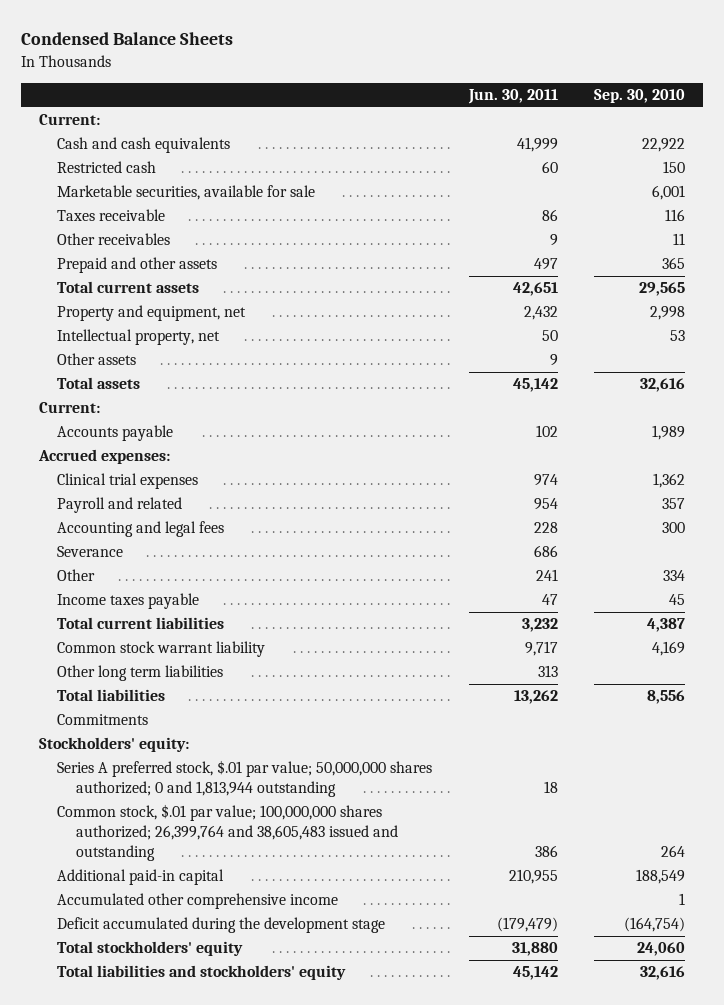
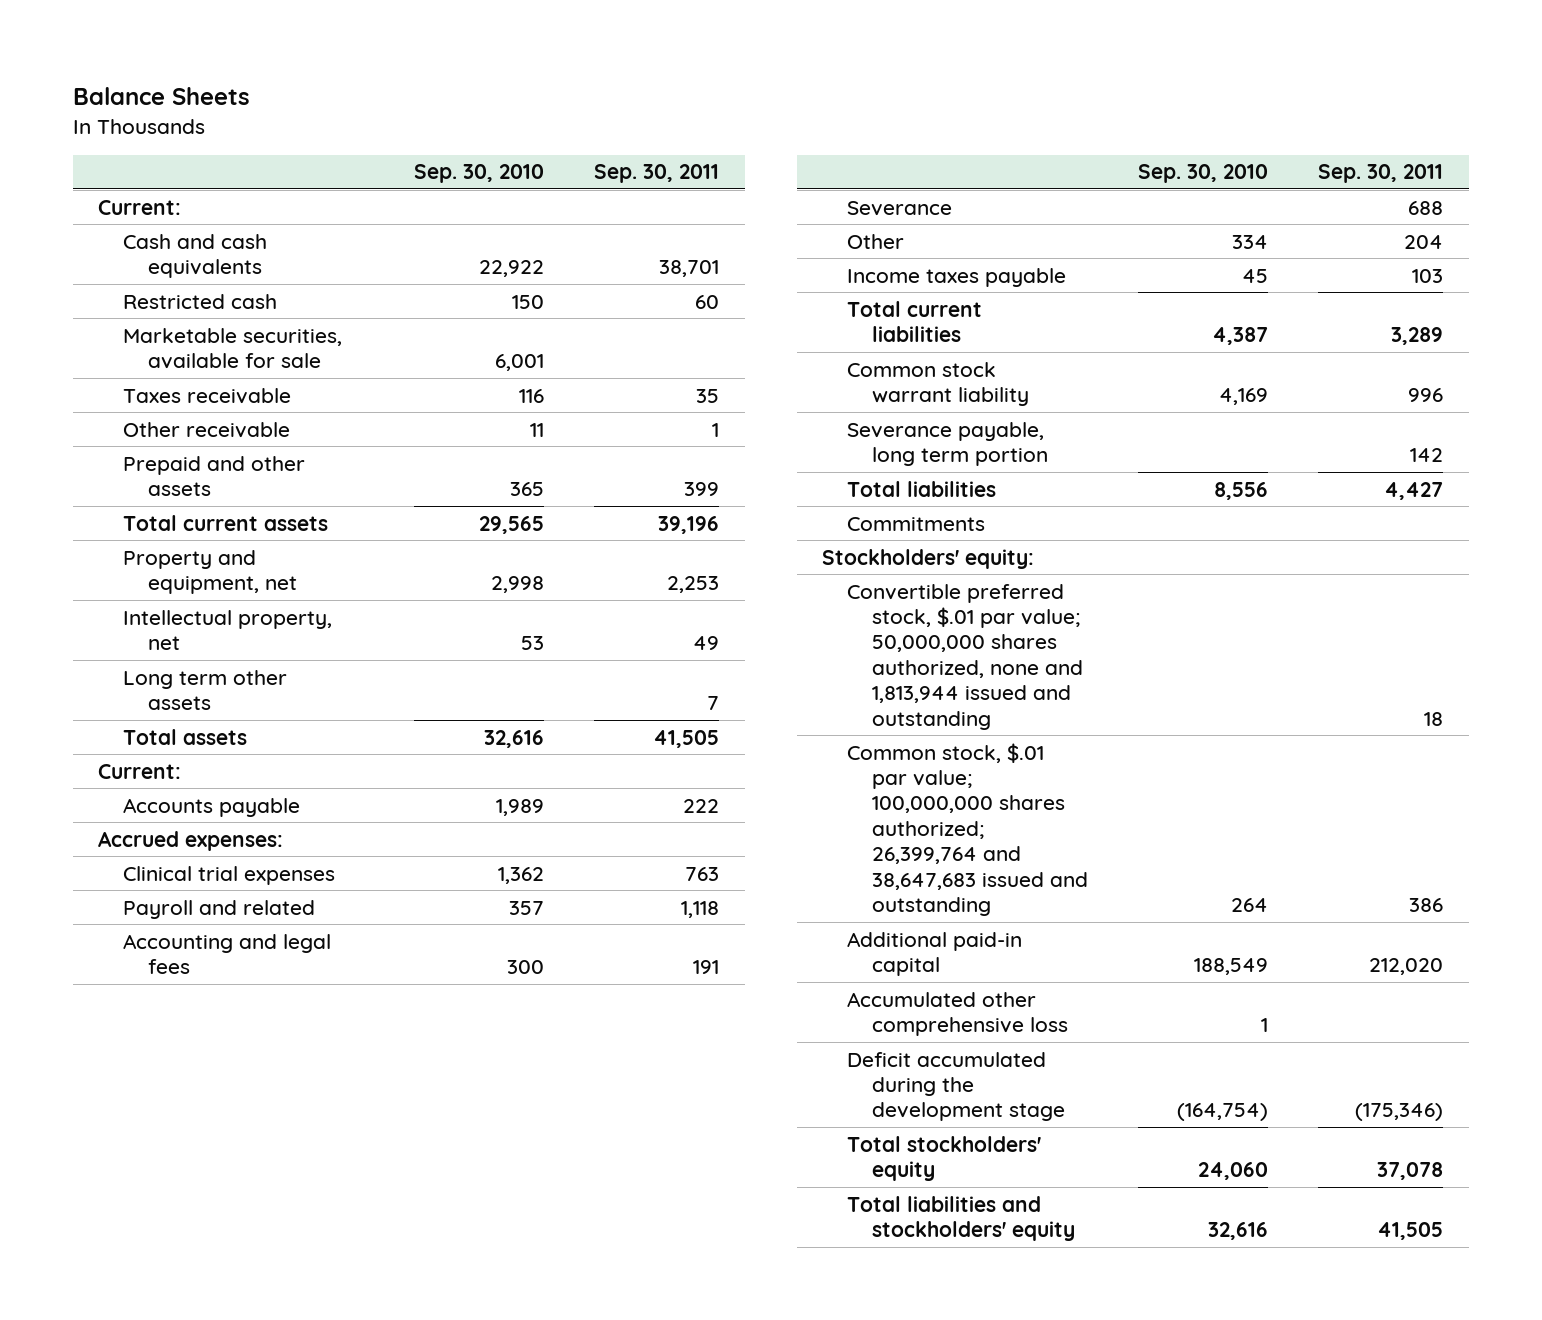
[20,32,233,46] Condensed Balance Sheets -> [72,87,250,106] Balance Sheets
[467,88,558,104] Jun. 30, 2011 -> none
none -> [594,164,720,184] Sep. 30, 2011
[57,233,171,246] Other receivables -> none
none -> [122,421,290,438] Other receivable
[57,353,137,366] Other assets -> [122,669,287,711] Long term other assets
[57,665,224,682] Other long term liabilities -> none
none -> [846,421,1048,467] Severance payable, long term portion
[57,760,433,798] Series A preferred stock, $.01 par value; 50,000,000 shares authorized; 0 and 1,813,944 outstanding -> [846,583,1083,730] Convertible preferred stock, $.01 par value; 50,000,000 shares authorized, none and 1,813,944 issued and outstanding
[57,804,398,862] Common stock, $.01 par value; 100,000,000 shares authorized; 26,399,764 and 38,605,483 issued and outstanding -> [846,742,1088,917] Common stock, $.01 par value; 100,000,000 shares authorized; 26,399,764 and 38,647,683 issued and outstanding
[57,893,339,910] Accumulated other comprehensive income -> [846,991,1068,1037] Accumulated other comprehensive loss

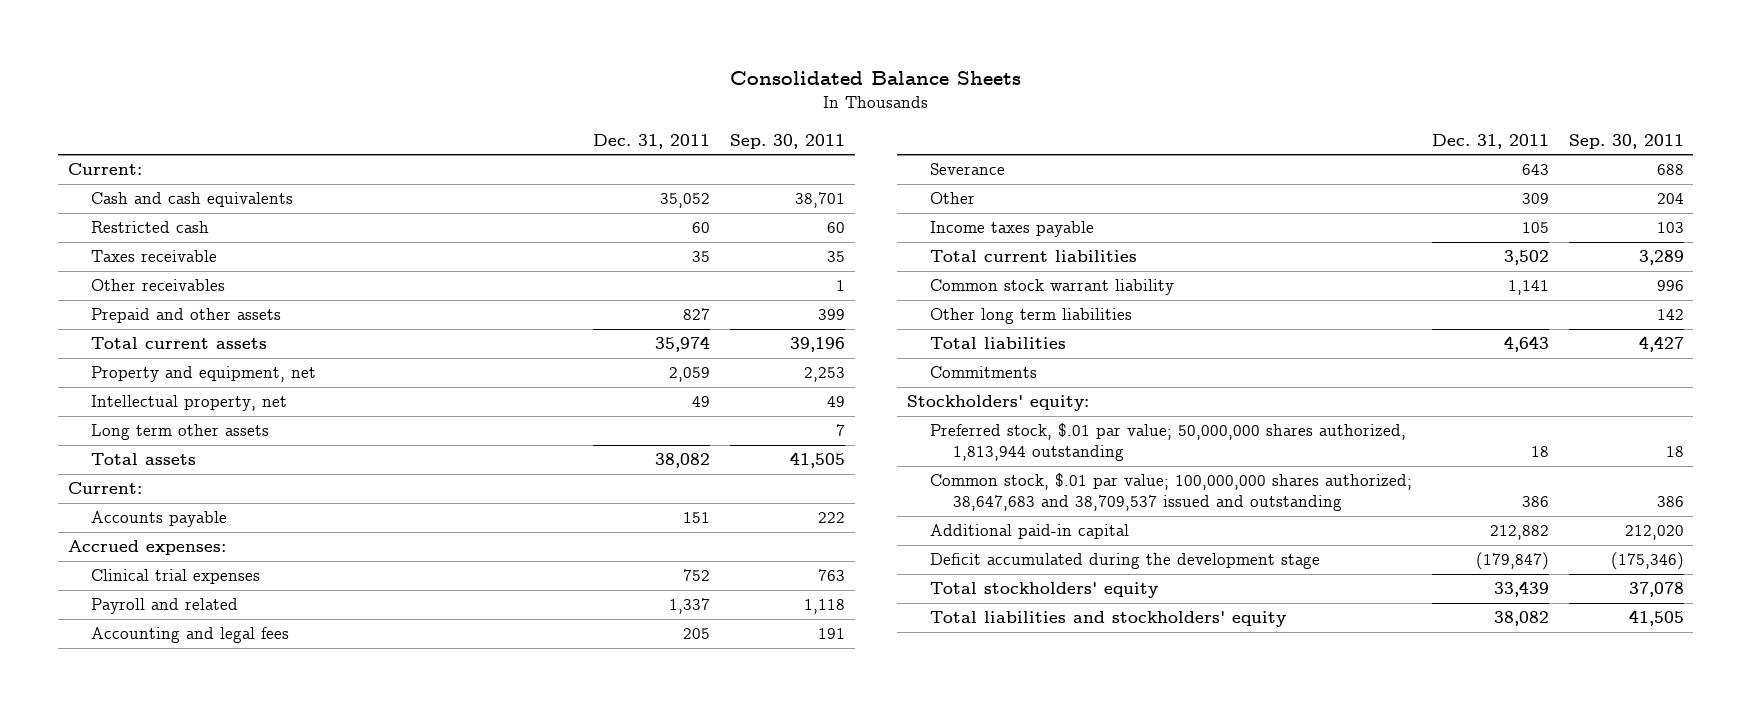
[72,87,250,106] Balance Sheets -> [729,71,1021,86] Consolidated Balance Sheets
[414,164,545,184] Sep. 30, 2010 -> none
none -> [592,133,710,149] Dec. 31, 2011
[122,327,342,370] Marketable securities, available for sale -> none
[122,421,290,438] Other receivable -> [91,279,226,292] Other receivables
[846,421,1048,467] Severance payable, long term portion -> [930,308,1133,325] Other long term liabilities
[846,583,1083,730] Convertible preferred stock, $.01 par value; 50,000,000 shares authorized, none and 1,813,944 issued and outstanding -> [930,423,1407,462] Preferred stock, $.01 par value; 50,000,000 shares authorized, 1,813,944 outstanding
[846,742,1088,917] Common stock, $.01 par value; 100,000,000 shares authorized; 26,399,764 and 38,647,683 issued and outstanding -> [930,473,1413,512] Common stock, $.01 par value; 100,000,000 shares authorized; 38,647,683 and 38,709,537 issued and outstanding
[846,991,1068,1037] Accumulated other comprehensive loss -> none

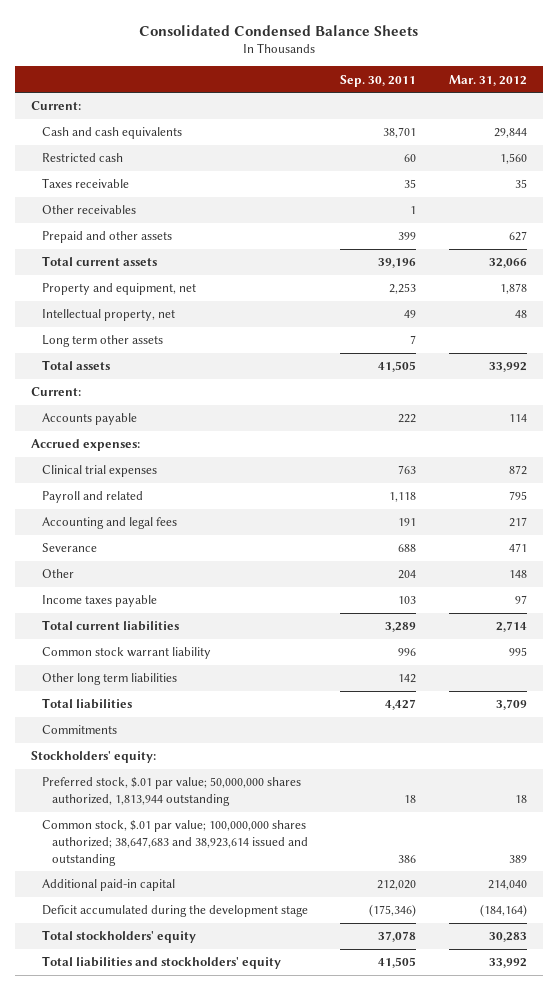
[729,71,1021,86] Consolidated Balance Sheets -> [139,24,419,36] Consolidated Condensed Balance Sheets
[592,133,710,149] Dec. 31, 2011 -> none
none -> [448,74,527,86] Mar. 31, 2012
[930,473,1413,512] Common stock, $.01 par value; 100,000,000 shares authorized; 38,647,683 and 38,709,537 issued and outstanding -> [41,820,309,866] Common stock, $.01 par value; 100,000,000 shares authorized; 38,647,683 and 38,923,614 issued and outstanding

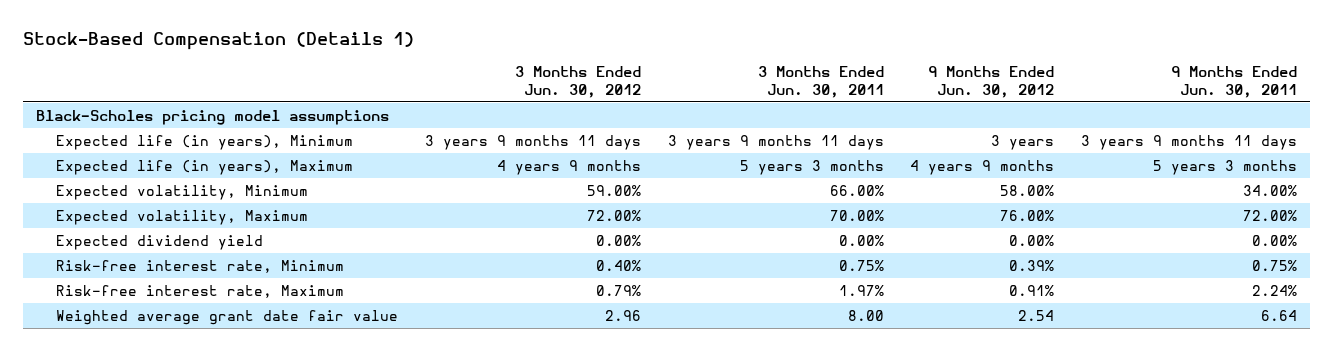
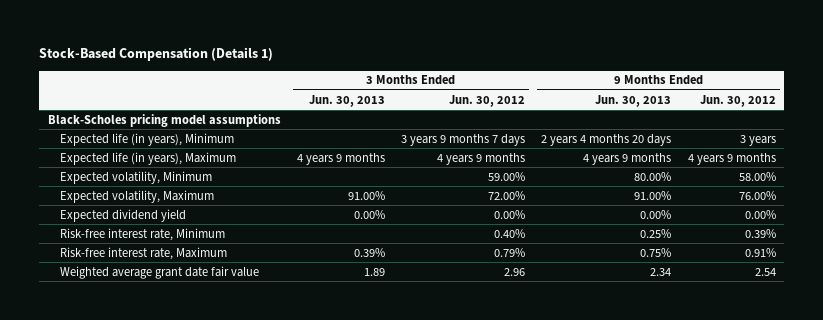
[757,66,884,98] 3 Months Ended Jun. 30, 2011 -> none
[1171,66,1298,98] 9 Months Ended Jun. 30, 2011 -> none
none -> [308,94,385,107] Jun. 30, 2013
none -> [595,94,672,107] Jun. 30, 2013
[425,134,642,150] 3 years 9 months 11 days -> [401,133,526,146] 3 years 9 months 7 days

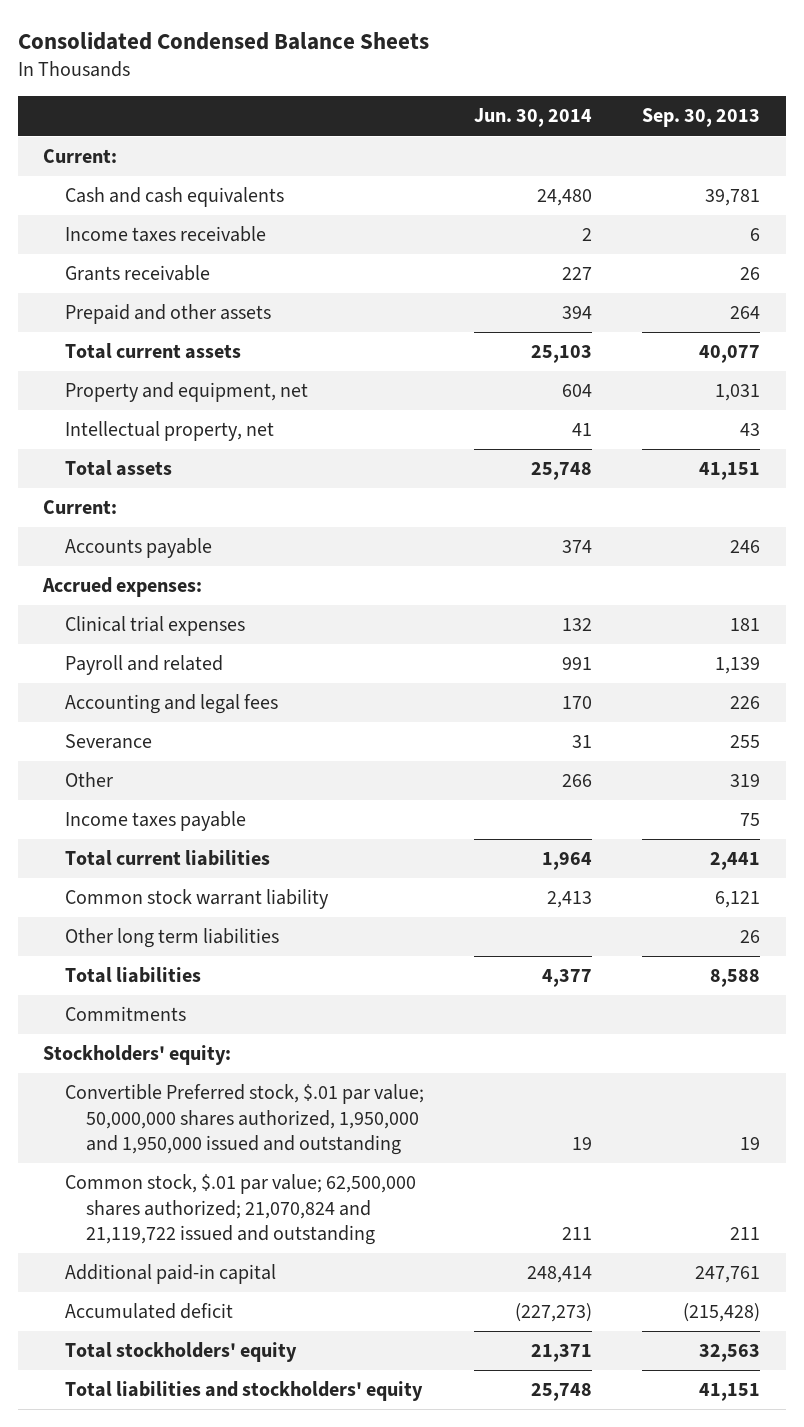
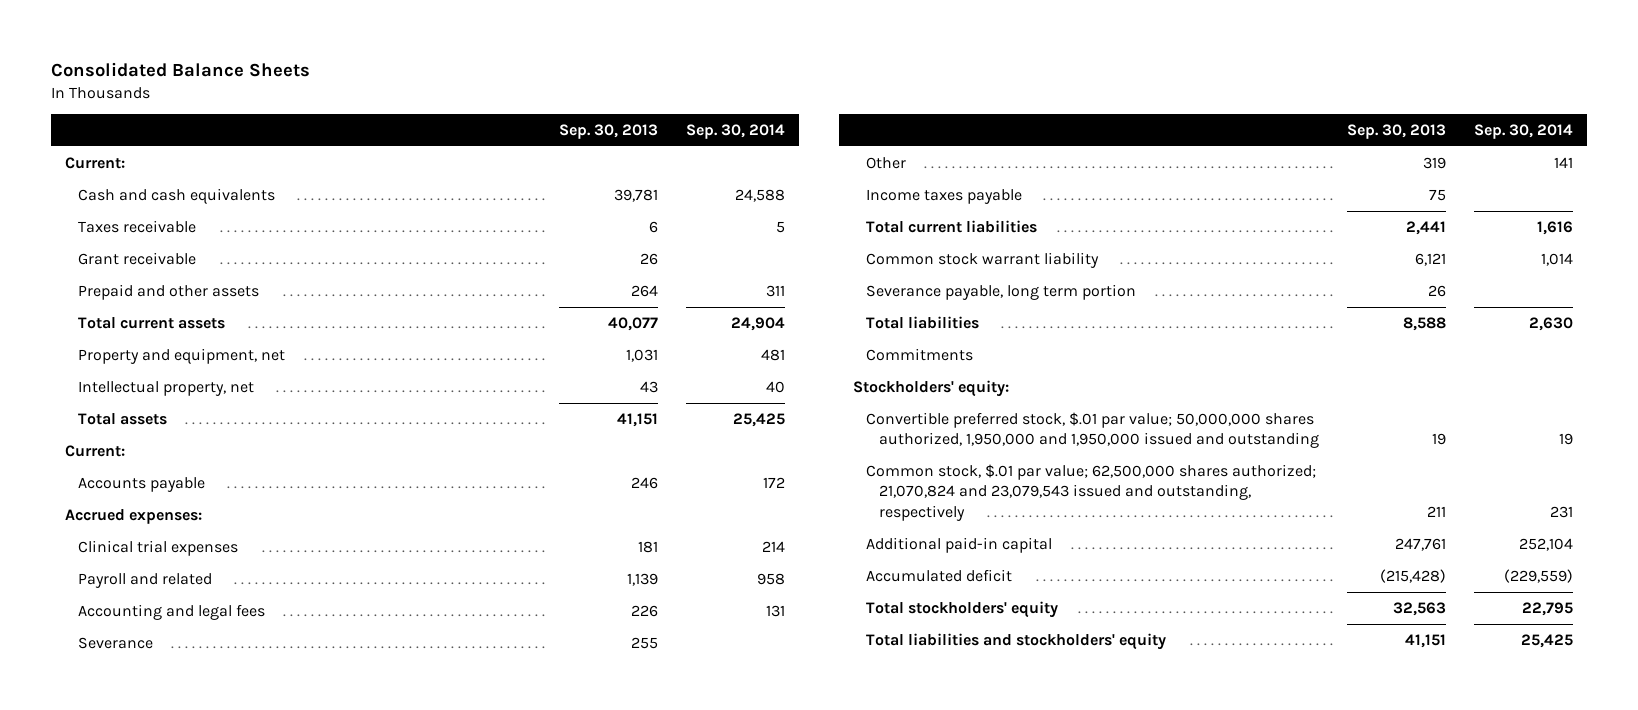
[17,32,429,51] Consolidated Condensed Balance Sheets -> [50,62,310,78] Consolidated Balance Sheets
[474,108,593,128] Jun. 30, 2014 -> none
none -> [685,123,785,139] Sep. 30, 2014
[64,226,266,243] Income taxes receivable -> [77,219,196,233] Taxes receivable
[64,265,210,282] Grants receivable -> [77,251,196,265] Grant receivable
[64,928,279,949] Other long term liabilities -> [866,283,1137,300] Severance payable, long term portion
[64,1084,424,1156] Convertible Preferred stock, $.01 par value; 50,000,000 shares authorized, 1,950,000 and 1,950,000 issued and outstanding -> [866,411,1320,449] Convertible preferred stock, $.01 par value; 50,000,000 shares authorized, 1,950,000 and 1,950,000 issued and outstanding
[64,1174,416,1246] Common stock, $.01 par value; 62,500,000 shares authorized; 21,070,824 and 21,119,722 issued and outstanding -> [866,463,1317,521] Common stock, $.01 par value; 62,500,000 shares authorized; 21,070,824 and 23,079,543 issued and outstanding, respectively

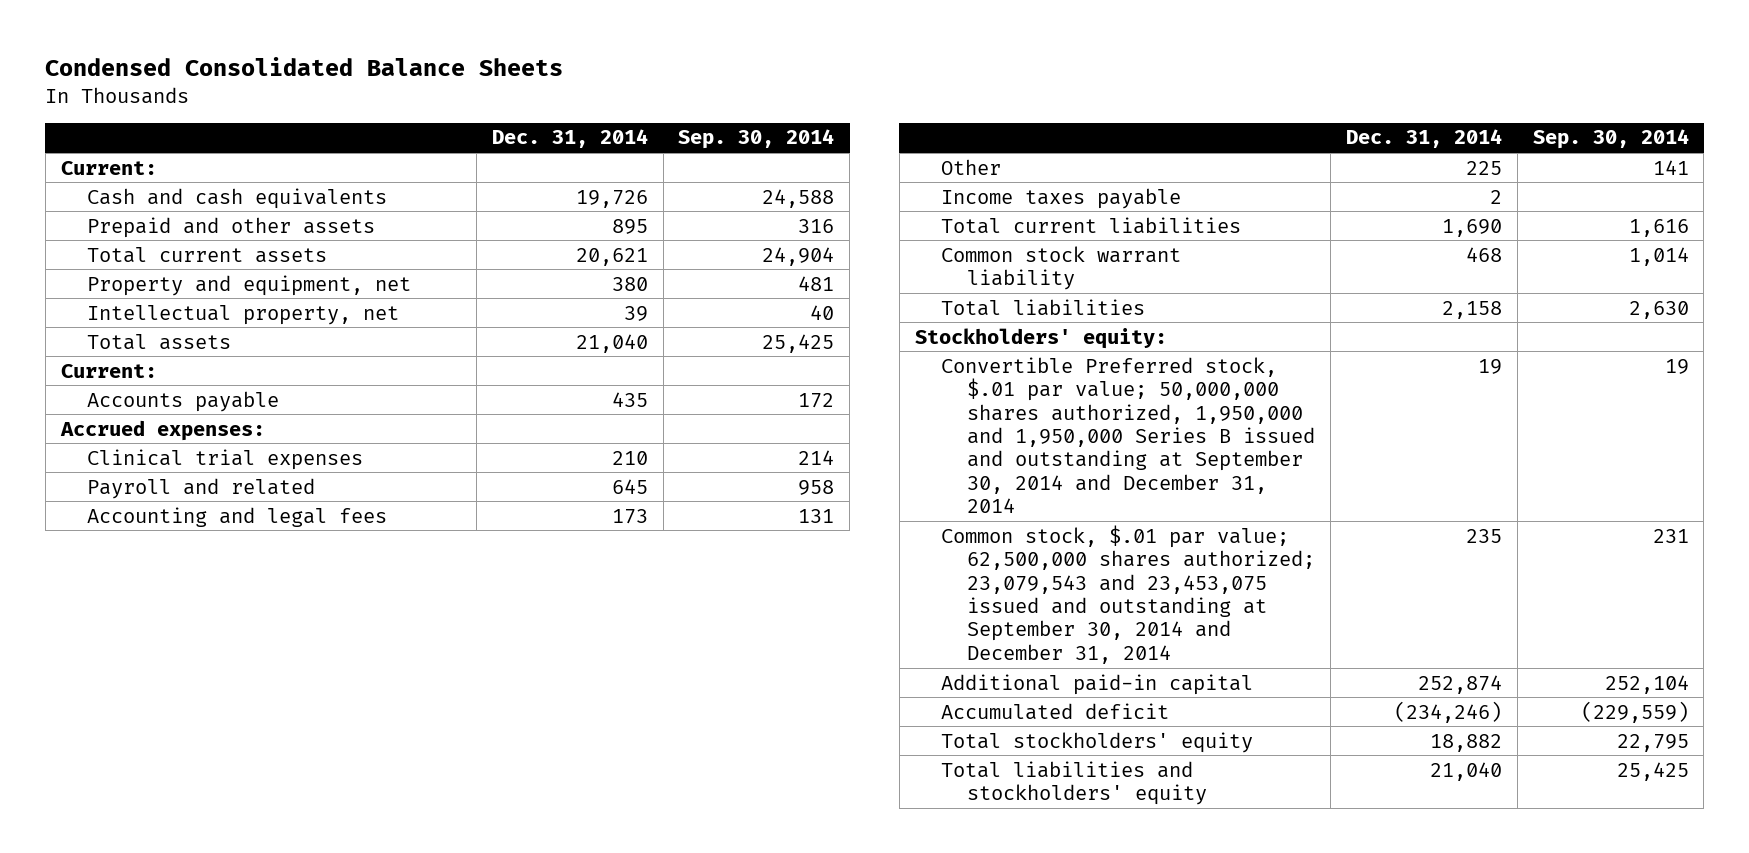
[50,62,310,78] Consolidated Balance Sheets -> [45,56,564,76] Condensed Consolidated Balance Sheets
[558,123,658,139] Sep. 30, 2013 -> none
none -> [491,129,648,149] Dec. 31, 2014
[77,219,196,233] Taxes receivable -> none
[77,251,196,265] Grant receivable -> none
[765,284,785,297] 311 -> [798,218,835,233] 316
[77,636,153,649] Severance -> none
[866,283,1137,300] Severance payable, long term portion -> none
[866,347,974,361] Commitments -> none
[866,411,1320,449] Convertible preferred stock, $.01 par value; 50,000,000 shares authorized, 1,950,000 and 1,950,000 issued and outstanding -> [940,356,1316,514] Convertible Preferred stock, $.01 par value; 50,000,000 shares authorized, 1,950,000 and 1,950,000 Series B issued and outstanding at September 30, 2014 and December 31, 2014
[866,463,1317,521] Common stock, $.01 par value; 62,500,000 shares authorized; 21,070,824 and 23,079,543 issued and outstanding, respectively -> [940,524,1316,664] Common stock, $.01 par value; 62,500,000 shares authorized; 23,079,543 and 23,453,075 issued and outstanding at September 30, 2014 and December 31, 2014

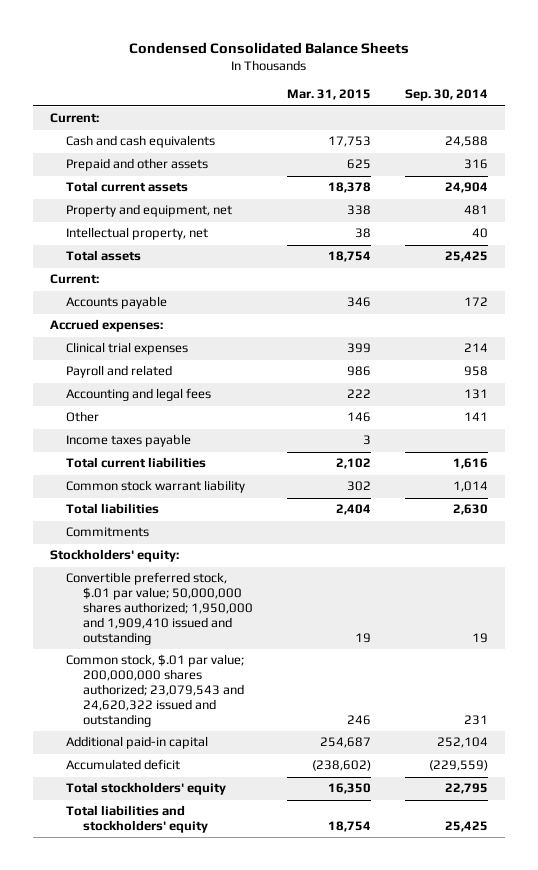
[491,129,648,149] Dec. 31, 2014 -> none
none -> [286,89,371,101] Mar. 31, 2015
none -> [66,527,150,538] Commitments
[940,356,1316,514] Convertible Preferred stock, $.01 par value; 50,000,000 shares authorized, 1,950,000 and 1,950,000 Series B issued and outstanding at September 30, 2014 and December 31, 2014 -> [66,572,253,645] Convertible preferred stock, $.01 par value; 50,000,000 shares authorized; 1,950,000 and 1,909,410 issued and outstanding
[940,524,1316,664] Common stock, $.01 par value; 62,500,000 shares authorized; 23,079,543 and 23,453,075 issued and outstanding at September 30, 2014 and December 31, 2014 -> [66,654,245,727] Common stock, $.01 par value; 200,000,000 shares authorized; 23,079,543 and 24,620,322 issued and outstanding

